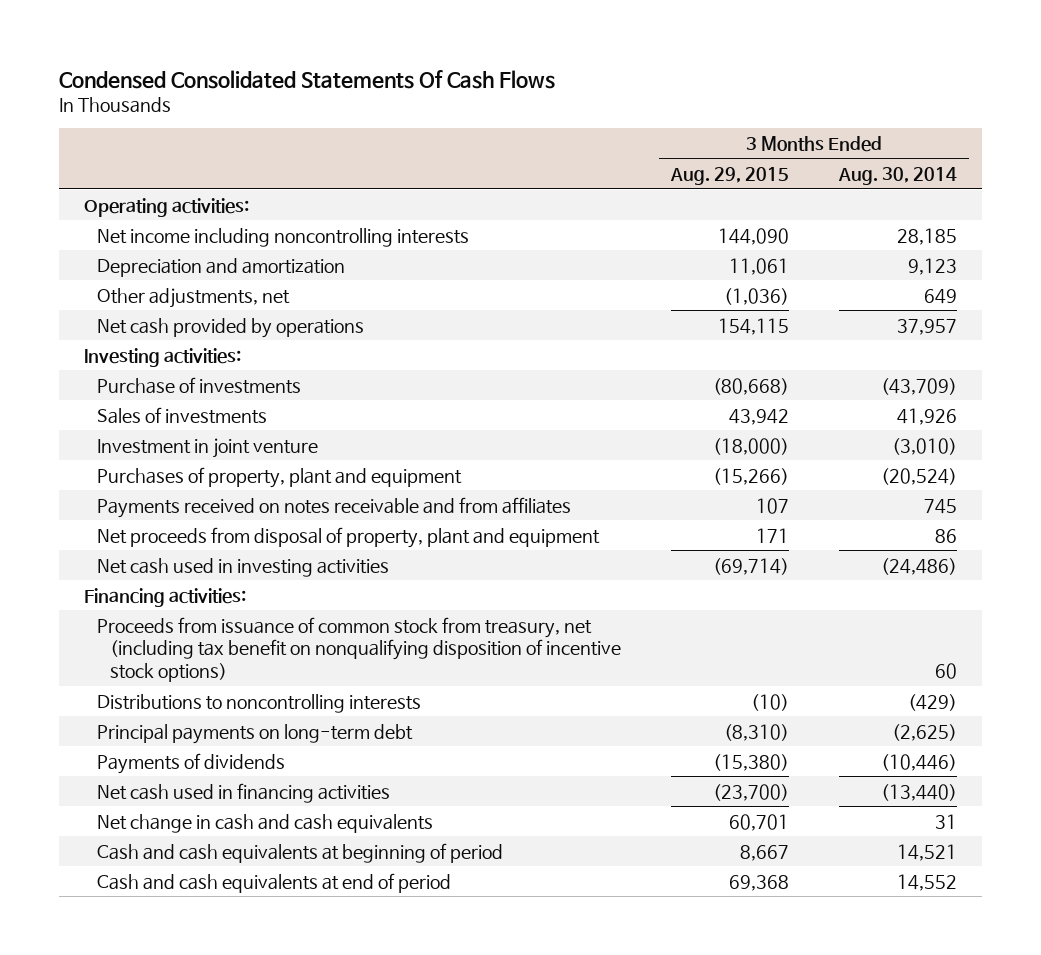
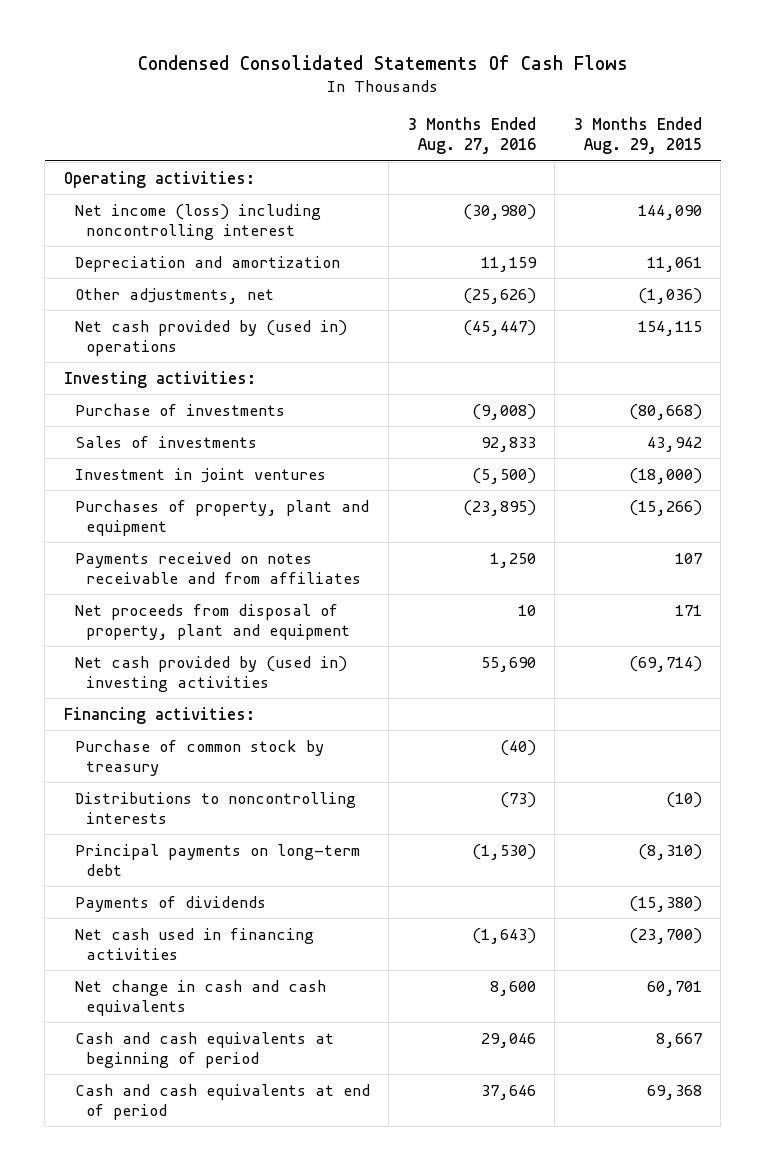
[837,167,957,186] Aug. 30, 2014 -> none
none -> [407,117,536,154] 3 Months Ended Aug. 27, 2016
[97,227,470,247] Net income including noncontrolling interests -> [74,203,321,240] Net income (loss) including noncontrolling interest
[97,317,365,338] Net cash provided by operations -> [74,319,347,356] Net cash provided by (used in) operations
[97,437,319,458] Investment in joint venture -> [74,467,326,483] Investment in joint ventures
[97,557,390,577] Net cash used in investing activities -> [74,655,347,692] Net cash provided by (used in) investing activities
[97,616,622,683] Proceeds from issuance of common stock from treasury, net (including tax benefit on nonqualifying disposition of incentive stock options) -> none
none -> [74,739,324,776] Purchase of common stock by treasury

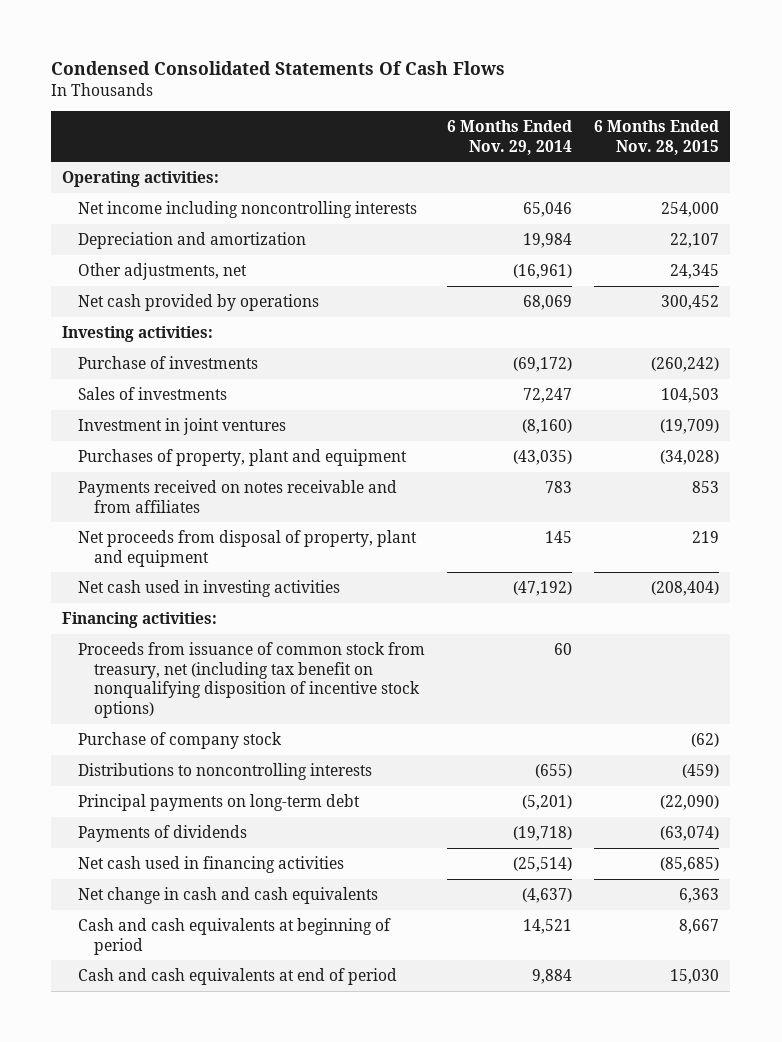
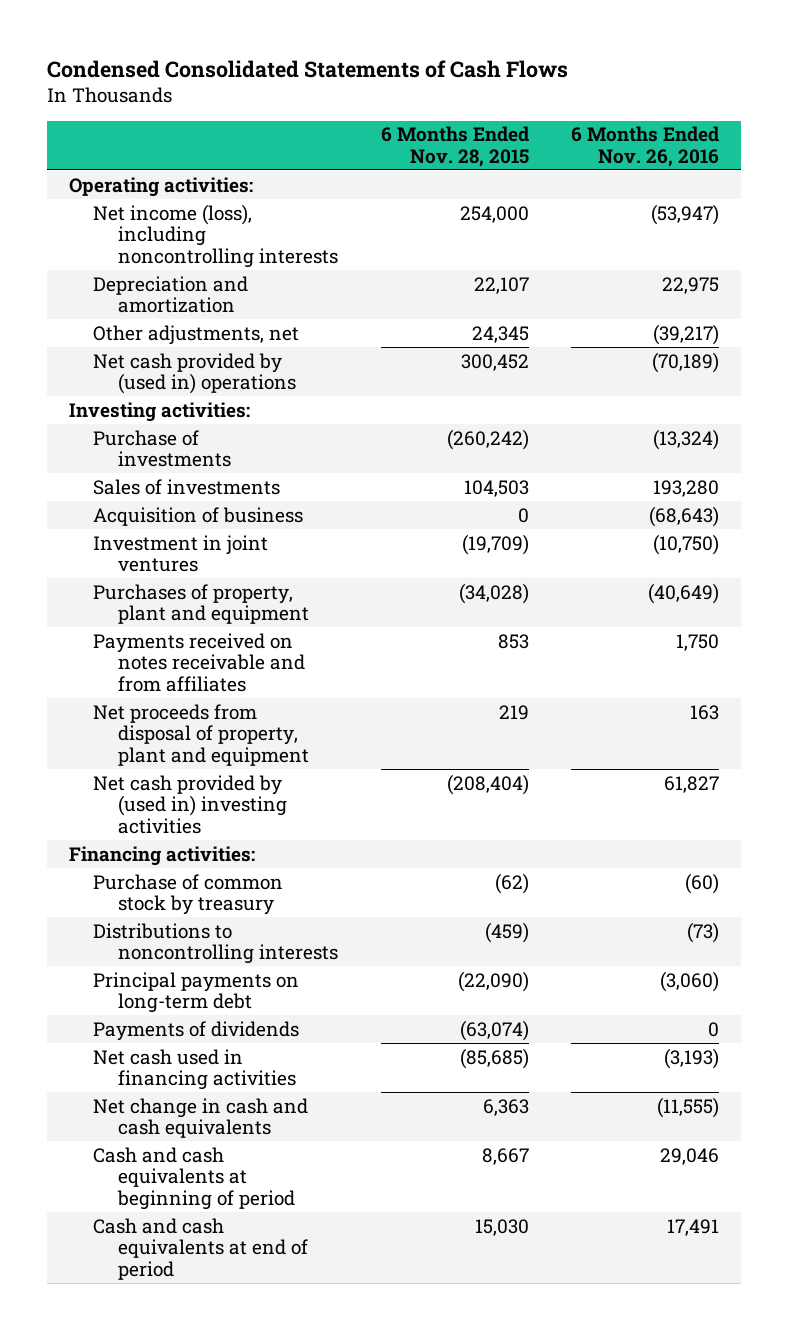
[51,60,506,75] Condensed Consolidated Statements Of Cash Flows -> [47,59,569,78] Condensed Consolidated Statements of Cash Flows
[447,119,573,155] 6 Months Ended Nov. 29, 2014 -> none
none -> [571,126,720,167] 6 Months Ended Nov. 26, 2016
[78,200,418,218] Net income including noncontrolling interests -> [93,203,338,268] Net income (loss), including noncontrolling interests
[78,293,320,311] Net cash provided by operations -> [93,352,296,395] Net cash provided by (used in) operations
none -> [93,506,304,526] Acquisition of business
[78,579,341,597] Net cash used in investing activities -> [93,774,287,834] Net cash provided by (used in) investing activities
[78,641,426,719] Proceeds from issuance of common stock from treasury, net (including tax benefit on nonqualifying disposition of incentive stock options) -> none
[78,731,283,749] Purchase of company stock -> [93,873,284,916] Purchase of common stock by treasury

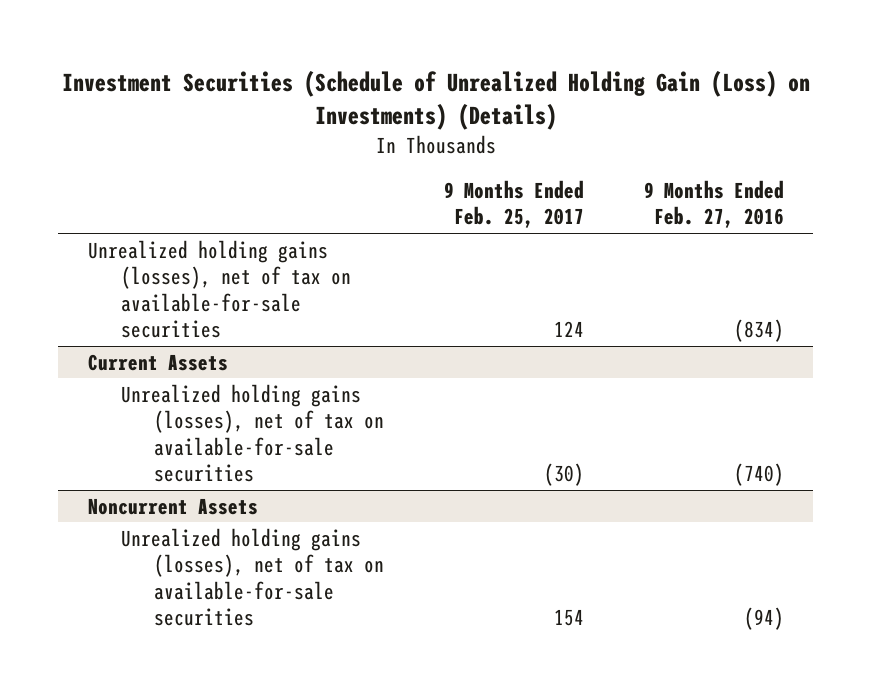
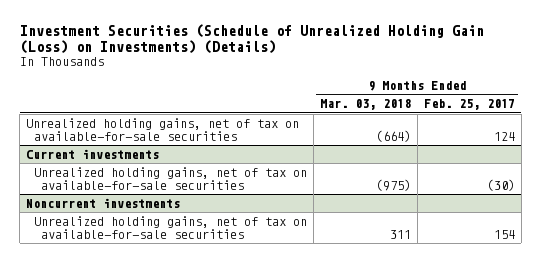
[643,179,784,229] 9 Months Ended Feb. 27, 2016 -> none
none -> [319,99,411,111] Mar. 03, 2018
[87,239,352,339] Unrealized holding gains (losses), net of tax on available-for-sale securities -> [26,117,300,141] Unrealized holding gains, net of tax on available-for-sale securities
[87,353,228,371] Current Assets -> [26,148,160,159] Current investments
[121,383,385,483] Unrealized holding gains (losses), net of tax on available-for-sale securities -> [33,166,307,190] Unrealized holding gains, net of tax on available-for-sale securities
[87,497,258,515] Noncurrent Assets -> [26,197,181,208] Noncurrent investments
[121,527,385,627] Unrealized holding gains (losses), net of tax on available-for-sale securities -> [33,215,307,239] Unrealized holding gains, net of tax on available-for-sale securities

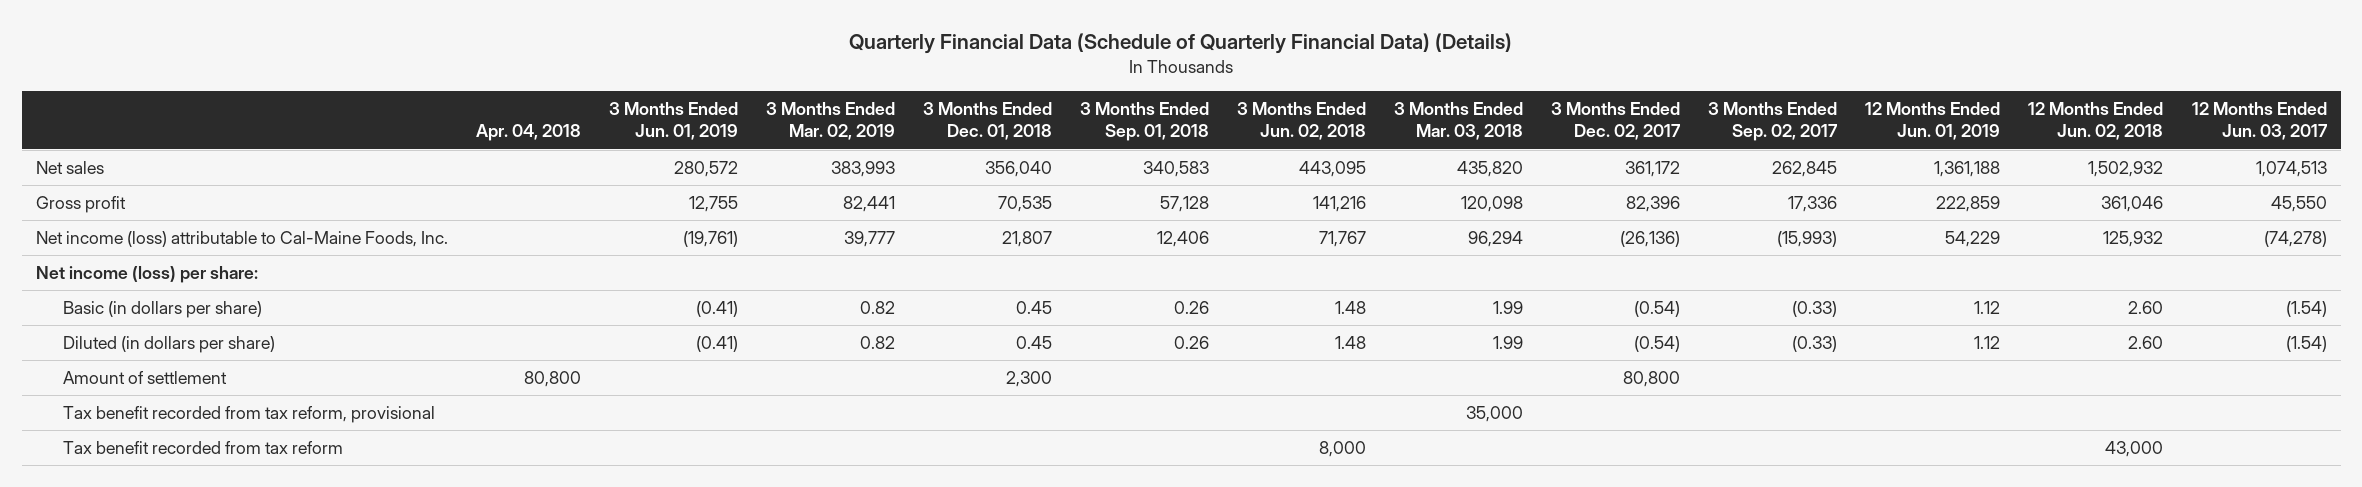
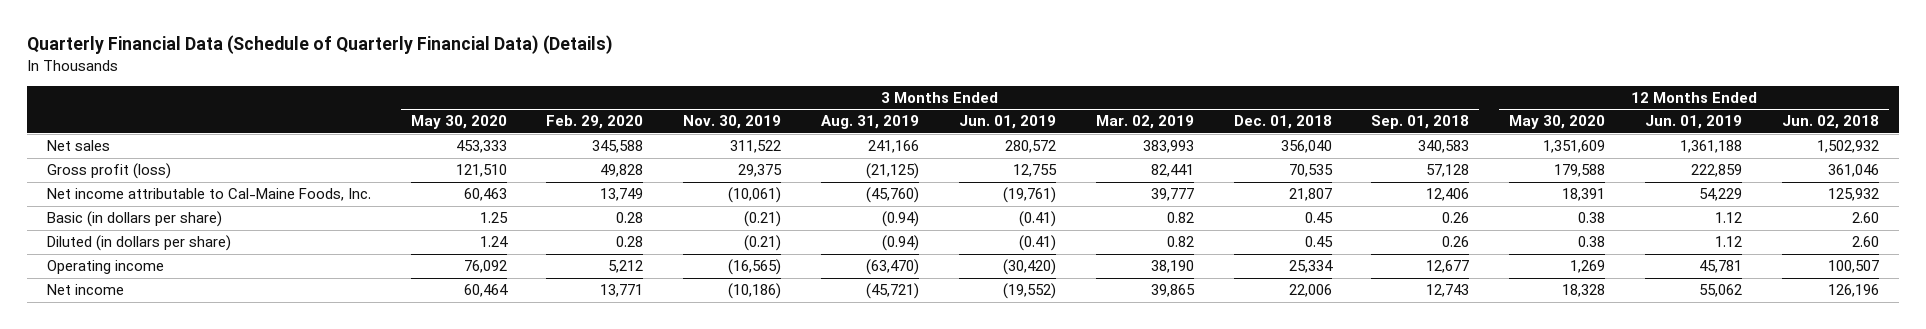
[475,124,581,142] Apr. 04, 2018 -> none
[1237,101,1367,141] 3 Months Ended Jun. 02, 2018 -> none
[1394,101,1524,141] 3 Months Ended Mar. 03, 2018 -> none
[1551,101,1682,141] 3 Months Ended Dec. 02, 2017 -> none
[1708,101,1839,142] 3 Months Ended Sep. 02, 2017 -> none
[2191,101,2328,141] 12 Months Ended Jun. 03, 2017 -> none
none -> [410,115,507,130] May 30, 2020
none -> [546,115,644,130] Feb. 29, 2020
none -> [683,115,782,130] Nov. 30, 2019
none -> [821,115,920,130] Aug. 31, 2019
none -> [1509,115,1606,130] May 30, 2020
[35,266,258,284] Net income (loss) per share: -> none
[35,196,126,214] Gross profit -> [46,163,171,180] Gross profit (loss)
[35,231,448,248] Net income (loss) attributable to Cal-Maine Foods, Inc. -> [46,188,371,202] Net income attributable to Cal-Maine Foods, Inc.
[63,371,228,385] Amount of settlement -> none
[63,406,436,424] Tax benefit recorded from tax reform, provisional -> none
[63,441,344,455] Tax benefit recorded from tax reform -> none
none -> [46,260,164,275] Operating income
none -> [46,284,124,296] Net income

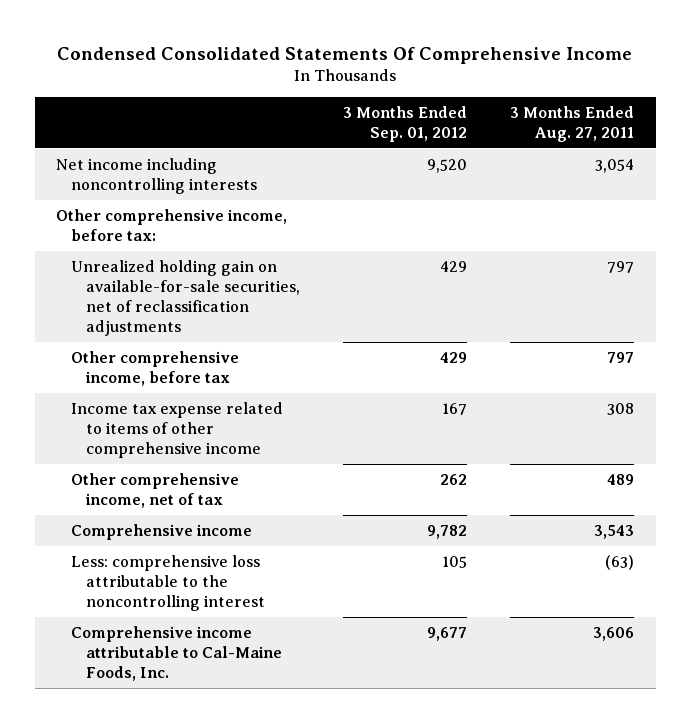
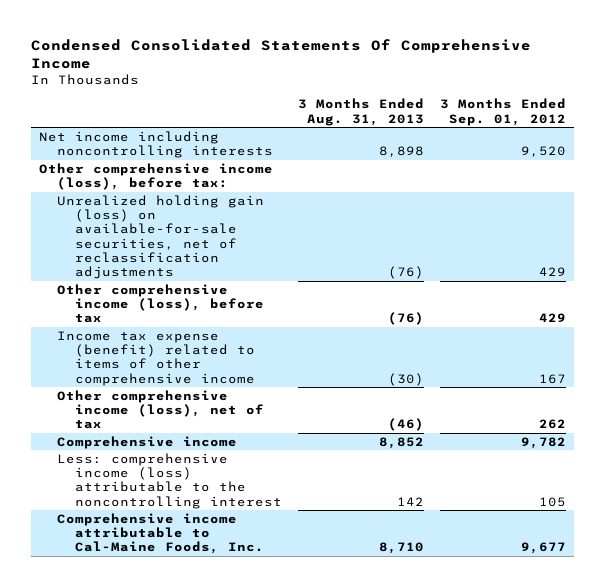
[510,106,635,143] 3 Months Ended Aug. 27, 2011 -> none
none -> [298,98,425,126] 3 Months Ended Aug. 31, 2013
[56,208,288,241] Other comprehensive income, before tax: -> [39,162,274,191] Other comprehensive income (loss), before tax:
[71,259,301,337] Unrealized holding gain on available-for-sale securities, net of reclassification adjustments -> [57,194,265,280] Unrealized holding gain (loss) on available-for-sale securities, net of reclassification adjustments
[71,350,240,386] Other comprehensive income, before tax -> [57,283,265,324] Other comprehensive income (loss), before tax
[71,401,284,459] Income tax expense related to items of other comprehensive income -> [57,330,256,386] Income tax expense (benefit) related to items of other comprehensive income
[71,472,240,508] Other comprehensive income, net of tax -> [57,389,265,430] Other comprehensive income (loss), net of tax
[71,554,266,612] Less: comprehensive loss attributable to the noncontrolling interest -> [57,452,283,509] Less: comprehensive income (loss) attributable to the noncontrolling interest

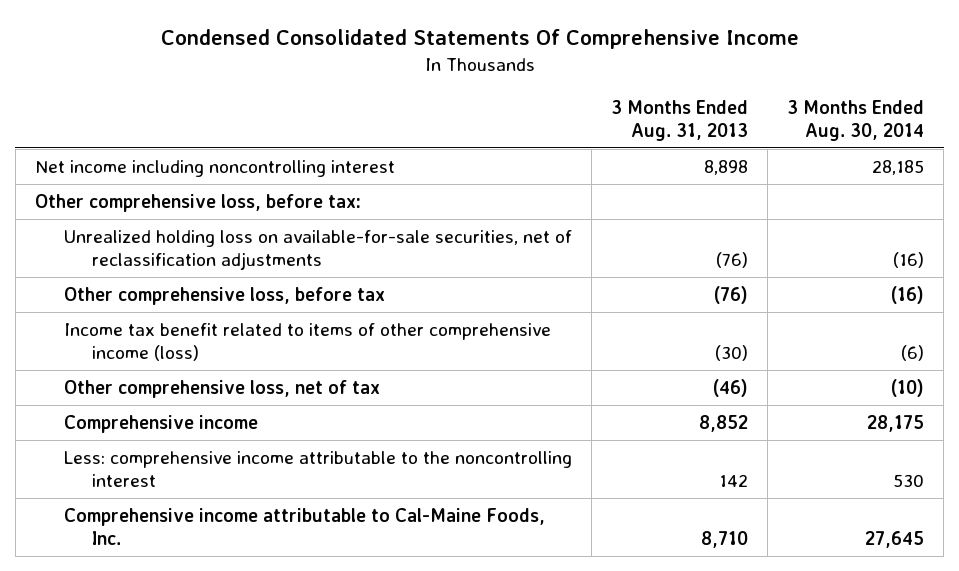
[440,98,567,126] 3 Months Ended Sep. 01, 2012 -> none
none -> [787,100,925,141] 3 Months Ended Aug. 30, 2014
[39,130,274,159] Net income including noncontrolling interests -> [35,159,396,177] Net income including noncontrolling interest
[39,162,274,191] Other comprehensive income (loss), before tax: -> [35,193,362,212] Other comprehensive loss, before tax:
[57,194,265,280] Unrealized holding gain (loss) on available-for-sale securities, net of reclassification adjustments -> [63,229,572,270] Unrealized holding loss on available-for-sale securities, net of reclassification adjustments
[57,283,265,324] Other comprehensive income (loss), before tax -> [63,286,385,305] Other comprehensive loss, before tax
[57,330,256,386] Income tax expense (benefit) related to items of other comprehensive income -> [63,322,551,361] Income tax benefit related to items of other comprehensive income (loss)
[57,389,265,430] Other comprehensive income (loss), net of tax -> [63,379,380,398] Other comprehensive loss, net of tax
[57,452,283,509] Less: comprehensive income (loss) attributable to the noncontrolling interest -> [63,450,572,487] Less: comprehensive income attributable to the noncontrolling interest

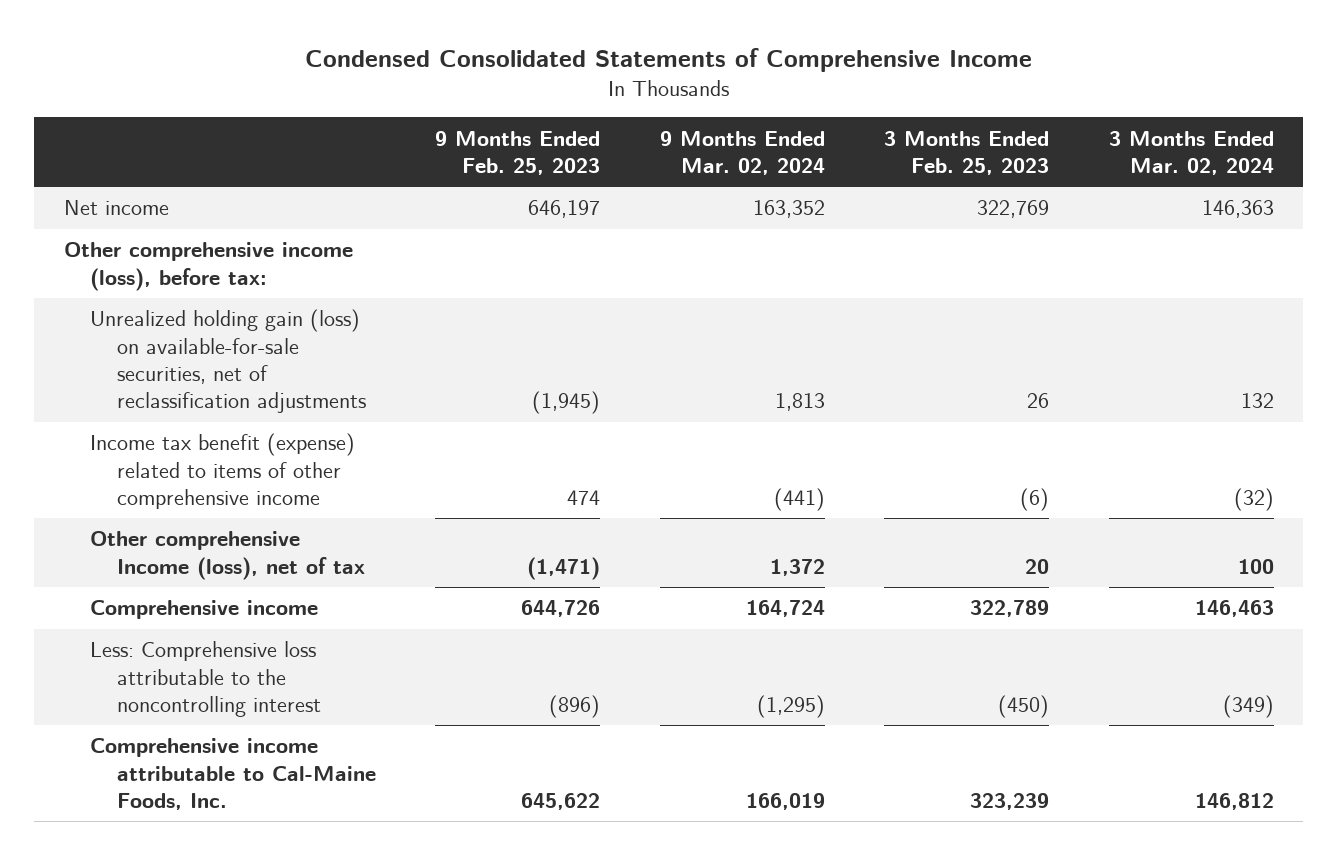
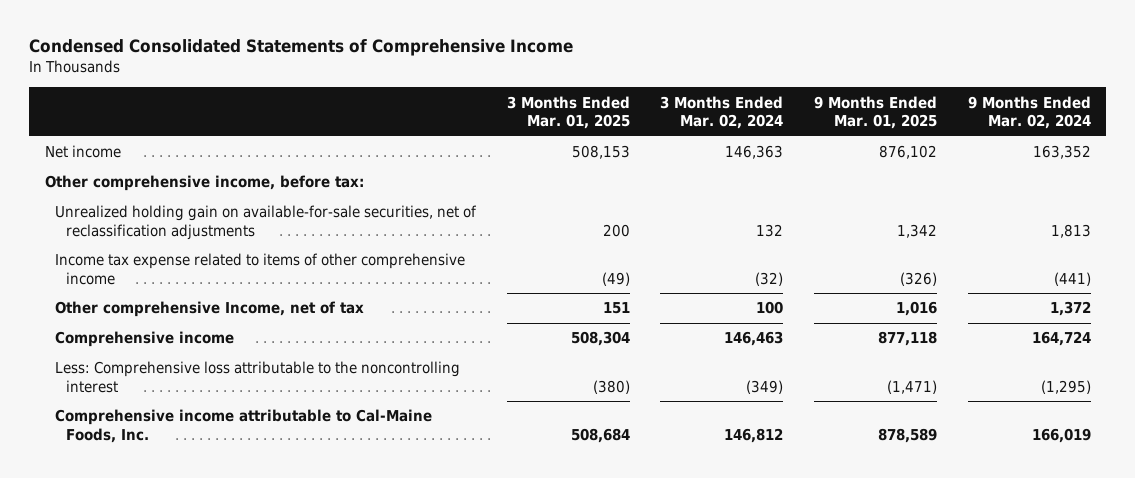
[435,130,601,175] 9 Months Ended Feb. 25, 2023 -> none
[884,130,1050,175] 3 Months Ended Feb. 25, 2023 -> none
none -> [506,95,630,130] 3 Months Ended Mar. 01, 2025
none -> [814,95,938,130] 9 Months Ended Mar. 01, 2025
[63,242,353,291] Other comprehensive income (loss), before tax: -> [44,175,364,192] Other comprehensive income, before tax:
[90,309,366,414] Unrealized holding gain (loss) on available-for-sale securities, net of reclassification adjustments -> [55,205,478,241] Unrealized holding gain on available-for-sale securities, net of reclassification adjustments
[90,433,356,509] Income tax benefit (expense) related to items of other comprehensive income -> [55,253,466,286] Income tax expense related to items of other comprehensive income
[90,531,365,580] Other comprehensive Income (loss), net of tax -> [55,301,365,318] Other comprehensive Income, net of tax

